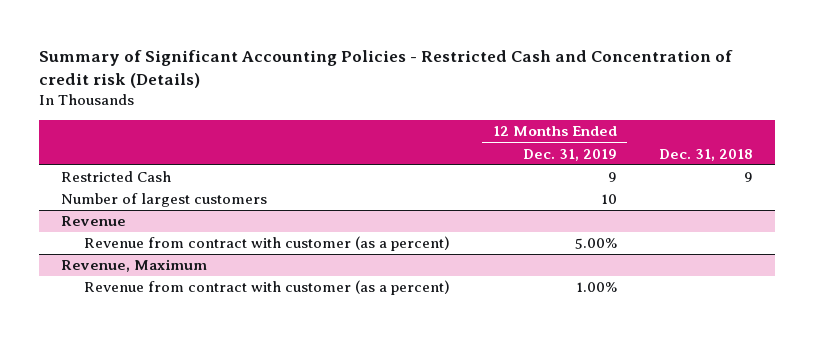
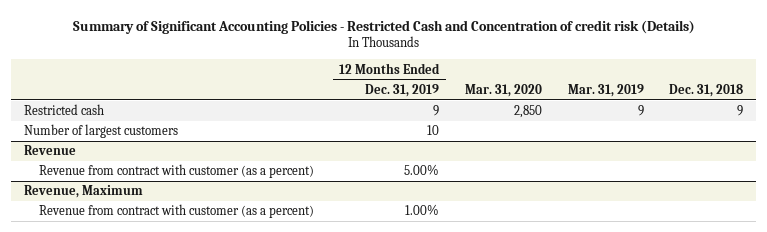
none -> [465,83,543,97] Mar. 31, 2020
none -> [567,83,644,97] Mar. 31, 2019
[60,171,171,183] Restricted Cash -> [24,104,105,116] Restricted cash

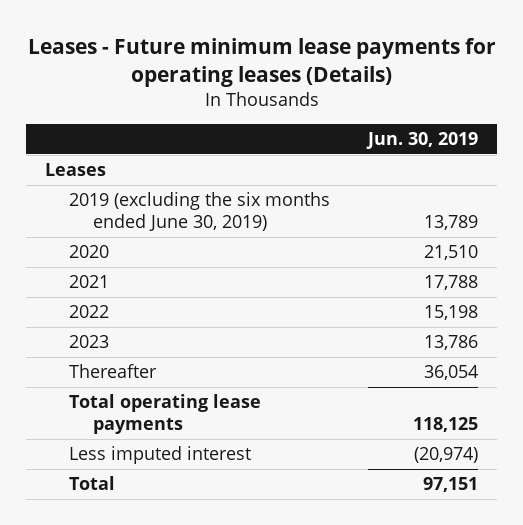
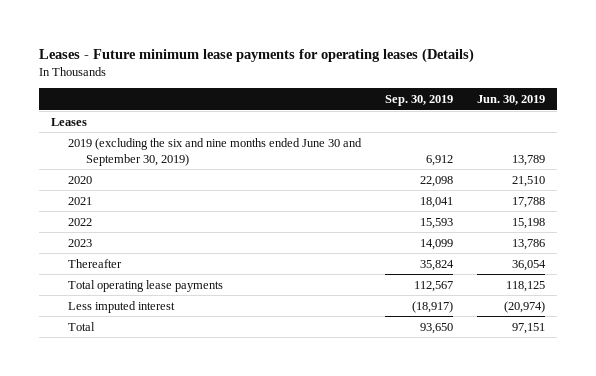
none -> [385,95,454,107] Sep. 30, 2019
[69,192,331,231] 2019 (excluding the six months ended June 30, 2019) -> [68,137,363,166] 2019 (excluding the six and nine months ended June 30 and September 30, 2019)

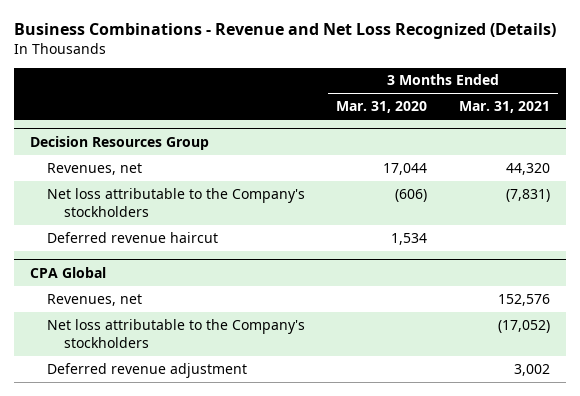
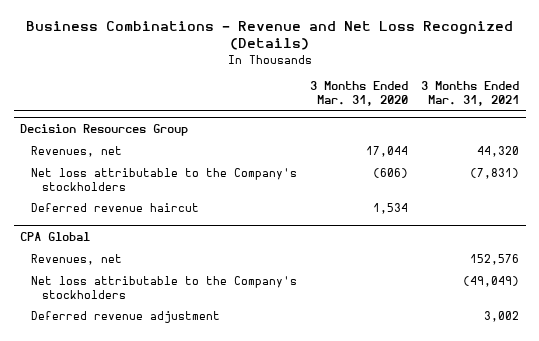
[498,319,551,333] (17,052) -> [463,276,520,288] (49,049)

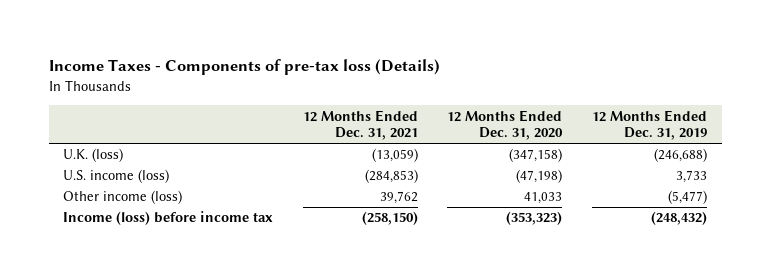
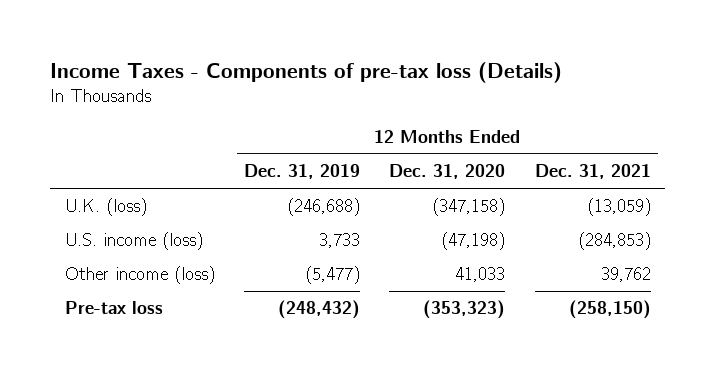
[63,211,274,226] Income (loss) before income tax -> [64,301,163,315] Pre-tax loss

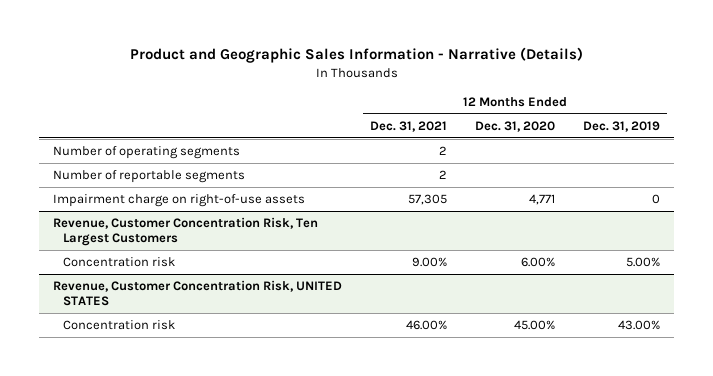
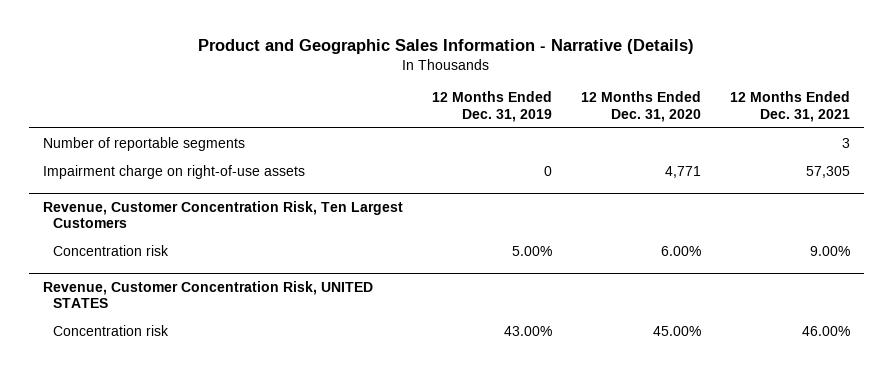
[53,146,241,160] Number of operating segments -> none
[439,170,448,180] 2 -> [841,137,850,148] 3

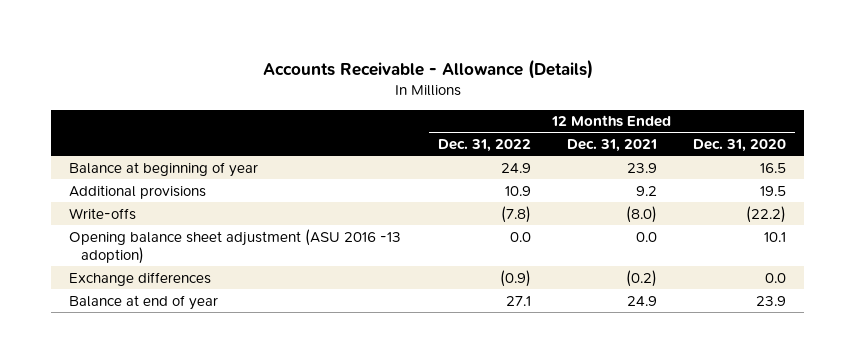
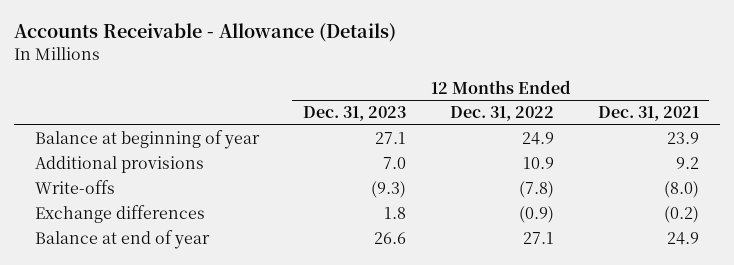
[693,139,787,153] Dec. 31, 2020 -> none
none -> [303,106,407,122] Dec. 31, 2023
[69,228,402,265] Opening balance sheet adjustment (ASU 2016 -13 adoption) -> none

